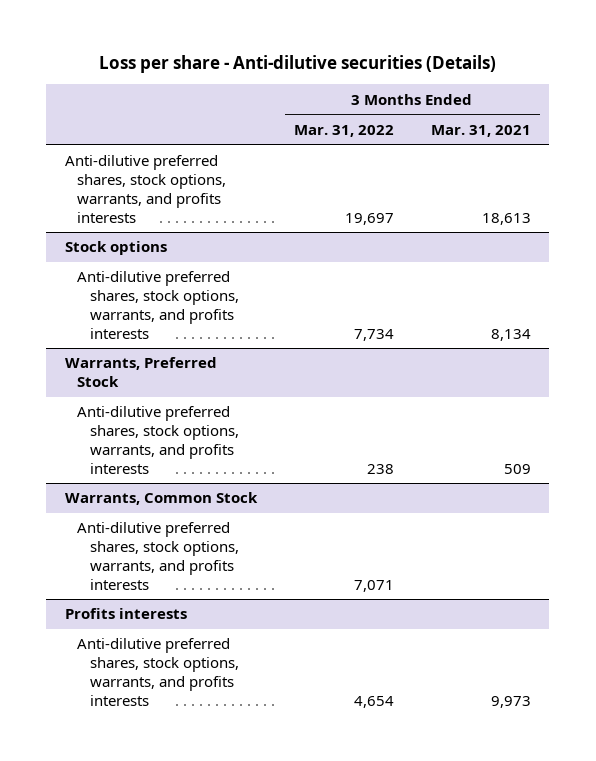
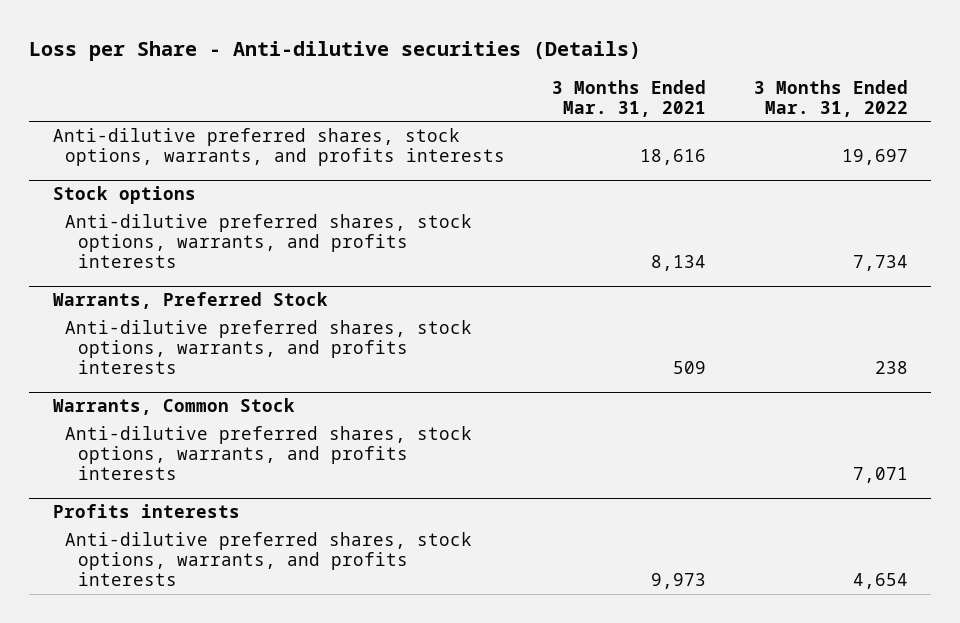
[98,55,496,74] Loss per share - Anti-dilutive securities (Details) -> [29,41,642,62] Loss per Share - Anti-dilutive securities (Details)
[481,212,531,225] 18,613 -> [640,149,707,166] 18,616

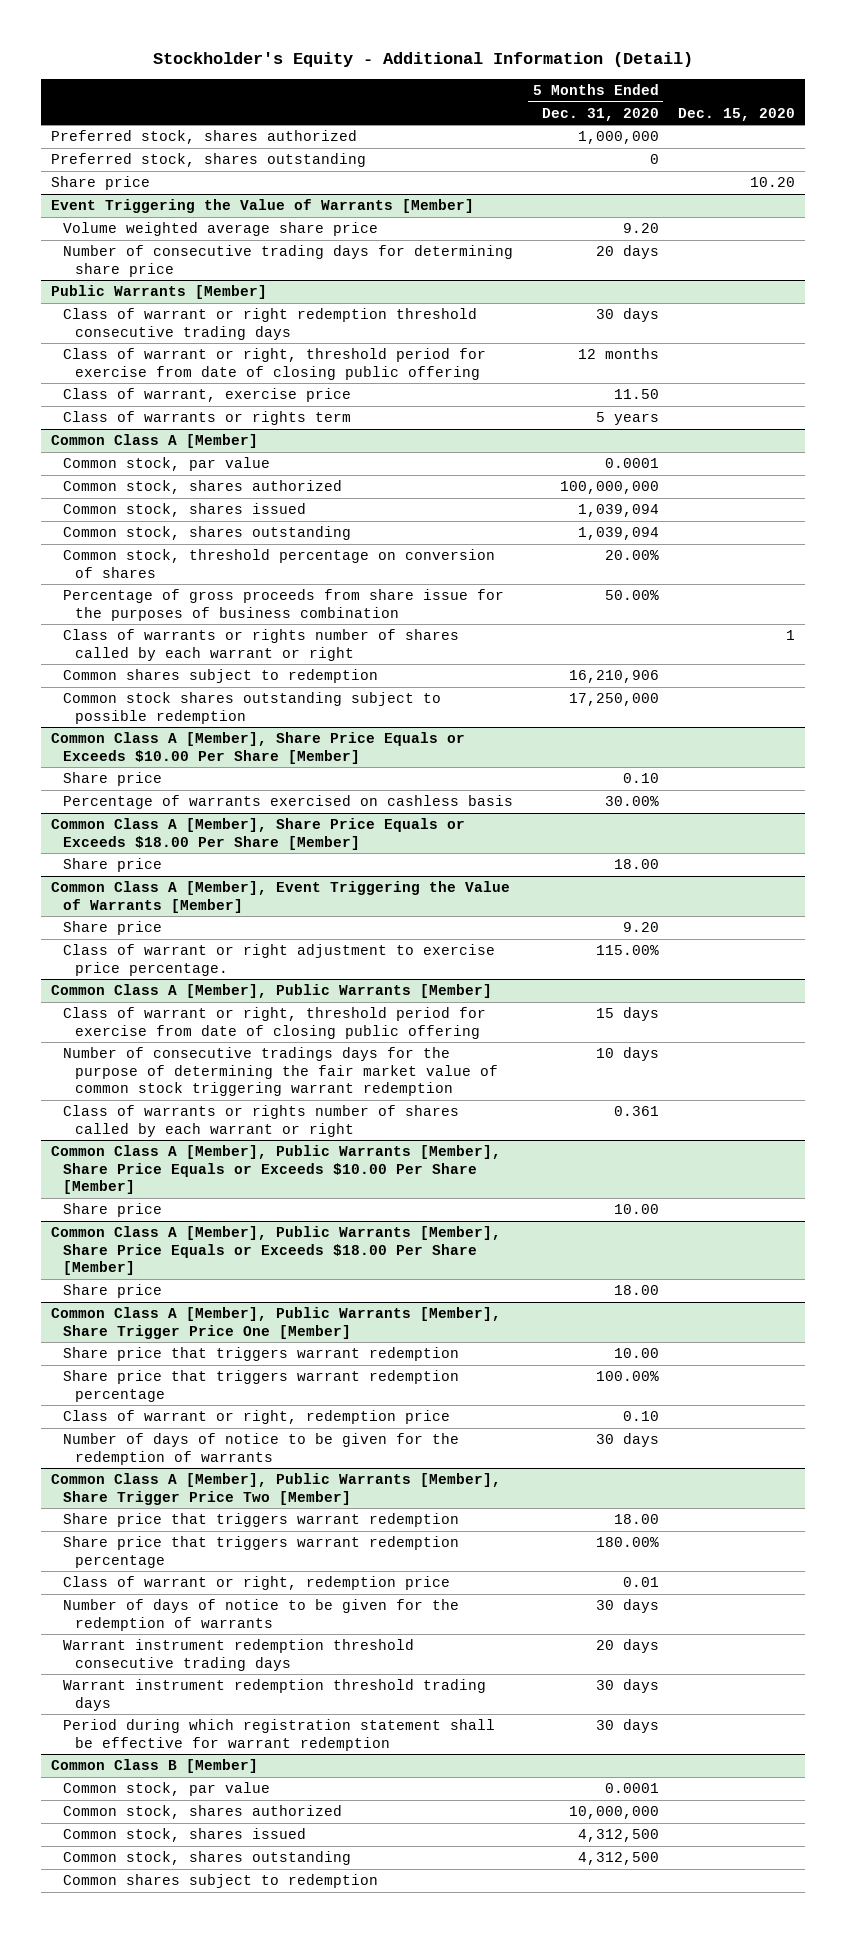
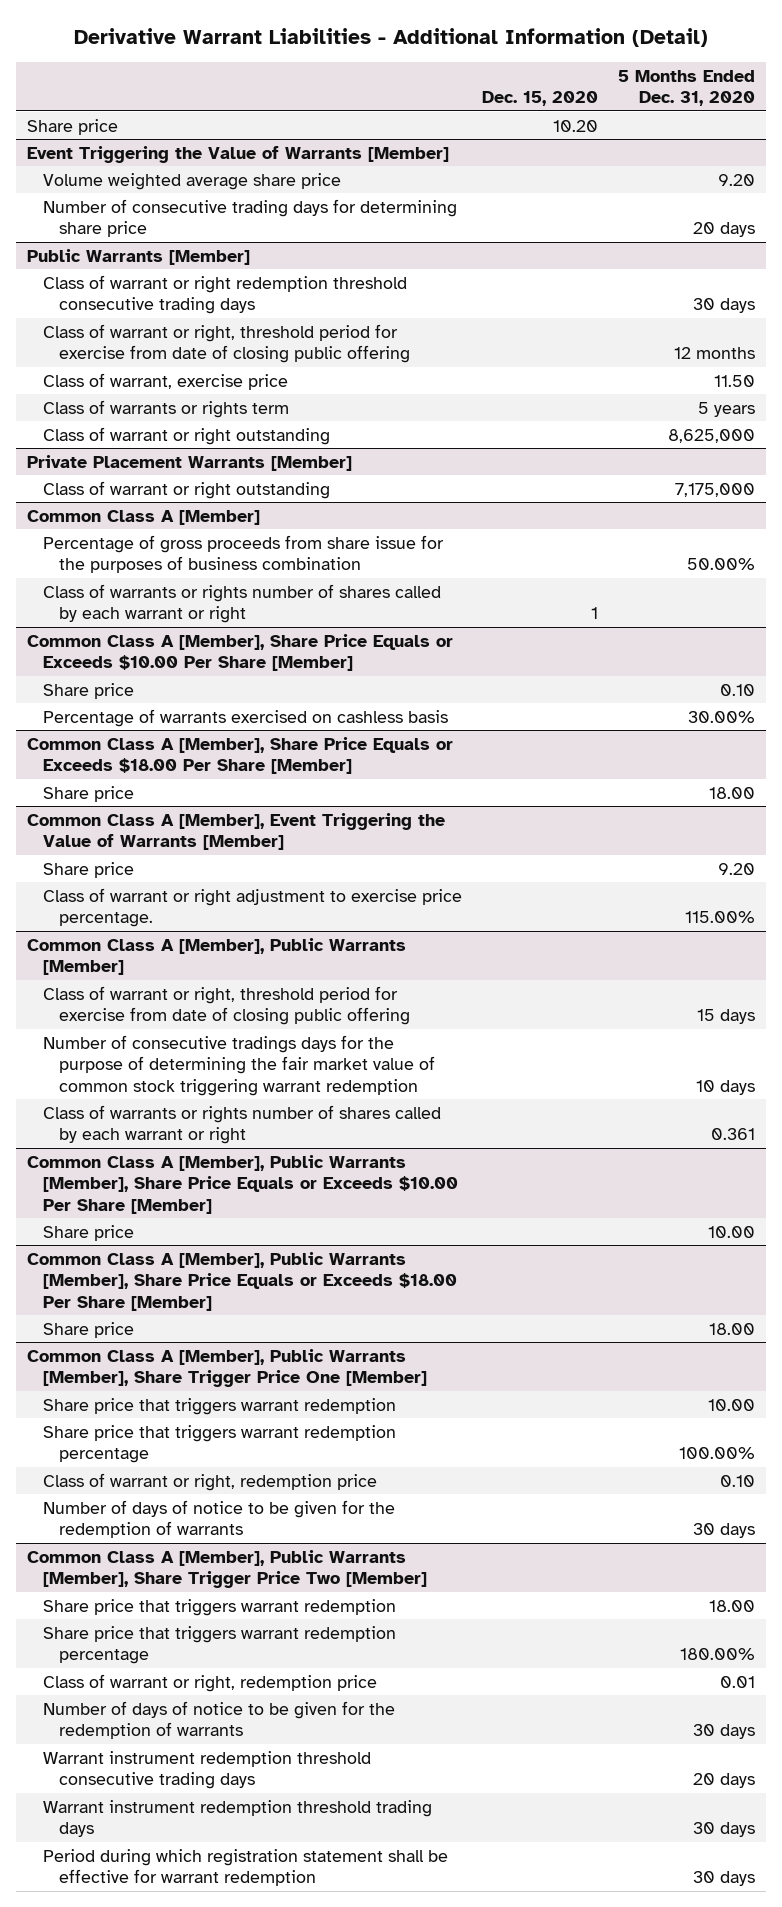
[153,52,694,68] Stockholder's Equity - Additional Information (Detail) -> [74,28,709,48] Derivative Warrant Liabilities - Additional Information (Detail)
[51,130,358,145] Preferred stock, shares authorized -> none
[51,153,367,168] Preferred stock, shares outstanding -> none
none -> [42,426,330,445] Class of warrant or right outstanding
none -> [26,454,352,471] Private Placement Warrants [Member]
none -> [42,480,330,499] Class of warrant or right outstanding
[63,457,271,472] Common stock, par value -> none
[63,480,343,495] Common stock, shares authorized -> none
[63,503,307,518] Common stock, shares issued -> none
[63,526,352,541] Common stock, shares outstanding -> none
[63,549,496,578] Common stock, threshold percentage on conversion of shares -> none
[63,669,379,684] Common shares subject to redemption -> none
[63,692,442,724] Common stock shares outstanding subject to possible redemption -> none
[51,1759,259,1774] Common Class B [Member] -> none
[63,1782,271,1797] Common stock, par value -> none
[63,1805,343,1820] Common stock, shares authorized -> none
[63,1828,307,1843] Common stock, shares issued -> none
[63,1851,352,1866] Common stock, shares outstanding -> none
[63,1874,379,1889] Common shares subject to redemption -> none

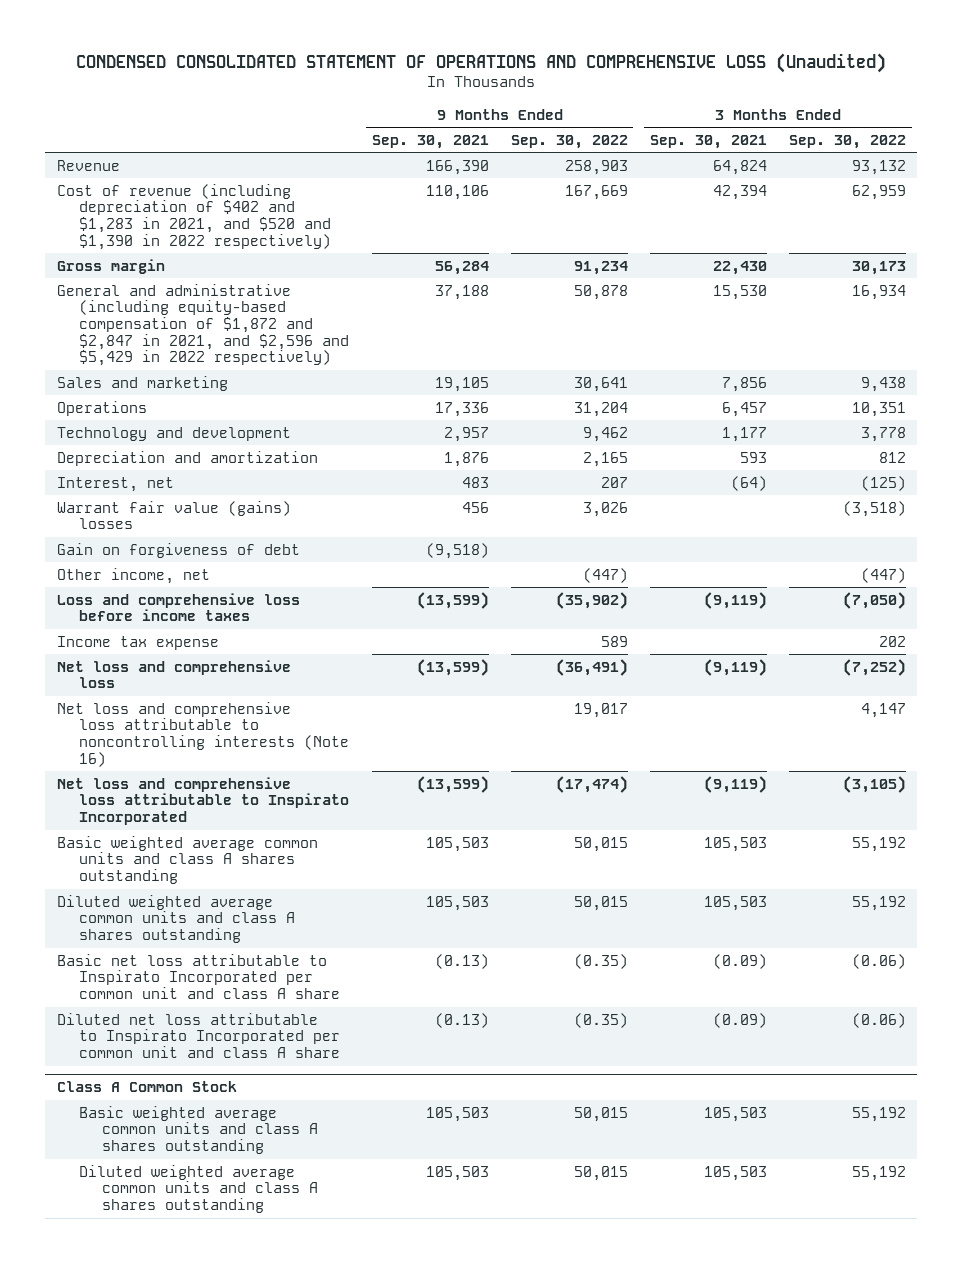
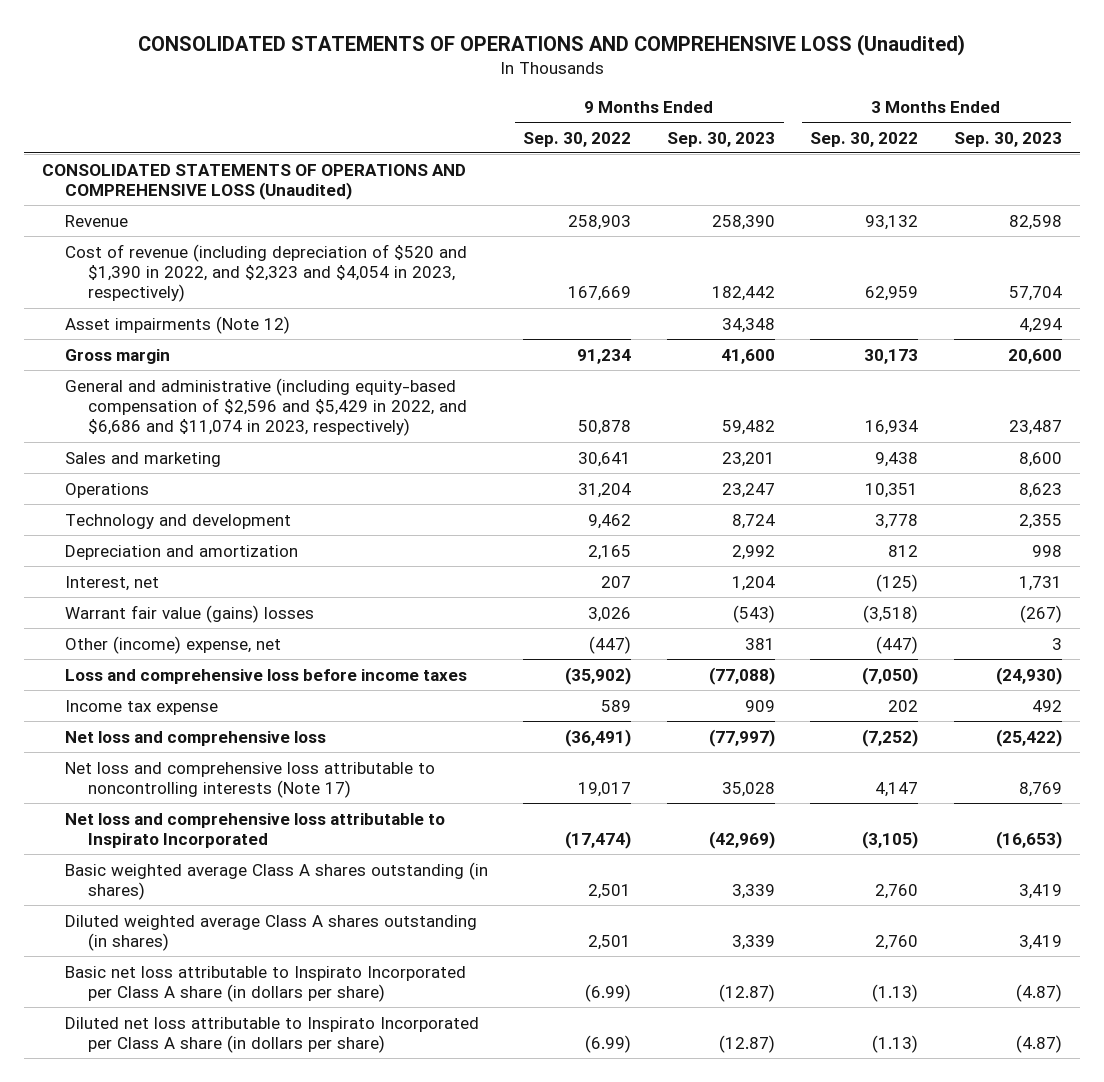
[76,52,887,73] CONDENSED CONSOLIDATED STATEMENT OF OPERATIONS AND COMPREHENSIVE LOSS (Unaudited) -> [137,33,965,56] CONSOLIDATED STATEMENTS OF OPERATIONS AND COMPREHENSIVE LOSS (Unaudited)
[371,134,489,149] Sep. 30, 2021 -> none
[649,134,767,149] Sep. 30, 2021 -> none
none -> [666,131,775,147] Sep. 30, 2023
none -> [953,131,1062,147] Sep. 30, 2023
none -> [41,163,466,200] CONSOLIDATED STATEMENTS OF OPERATIONS AND COMPREHENSIVE LOSS (Unaudited)
[56,183,332,250] Cost of revenue (including depreciation of $402 and $1,283 in 2021, and $520 and $1,390 in 2022 respectively) -> [64,243,467,303] Cost of revenue (including depreciation of $520 and $1,390 in 2022, and $2,323 and $4,054 in 2023, respectively)
none -> [64,315,290,334] Asset impairments (Note 12)
[56,283,350,367] General and administrative (including equity-based compensation of $1,872 and $2,847 in 2021, and $2,596 and $5,429 in 2022 respectively) -> [64,377,468,437] General and administrative (including equity-based compensation of $2,596 and $5,429 in 2022, and $6,686 and $11,074 in 2023, respectively)
[56,542,300,558] Gain on forgiveness of debt -> none
[56,567,210,584] Other income, net -> [64,635,281,654] Other (income) expense, net
[56,701,350,767] Net loss and comprehensive loss attributable to noncontrolling interests (Note 16) -> [64,761,435,798] Net loss and comprehensive loss attributable to noncontrolling interests (Note 17)
[56,1080,237,1092] Class A Common Stock -> none
[79,1105,319,1154] Basic weighted average common units and class A shares outstanding -> none
[79,1164,319,1213] Diluted weighted average common units and class A shares outstanding -> none
[56,835,318,884] Basic weighted average common units and class A shares outstanding -> [64,861,488,900] Basic weighted average Class A shares outstanding (in shares)
[573,836,628,852] 50,015 -> [588,883,632,899] 2,501
[852,836,907,852] 55,192 -> [875,883,919,899] 2,760
[56,894,296,943] Diluted weighted average common units and class A shares outstanding -> [64,914,477,951] Diluted weighted average Class A shares outstanding (in shares)
[573,895,628,911] 50,015 -> [588,934,632,950] 2,501
[852,895,907,911] 55,192 -> [875,934,919,950] 2,760
[56,953,341,999] Basic net loss attributable to Inspirato Incorporated per common unit and class A share -> [64,965,466,1002] Basic net loss attributable to Inspirato Incorporated per Class A share (in dollars per share)
[573,953,628,969] (0.35) -> [585,983,632,1002] (6.99)
[852,953,907,969] (0.06) -> [872,983,919,1002] (1.13)
[56,1012,341,1058] Diluted net loss attributable to Inspirato Incorporated per common unit and class A share -> [64,1016,479,1053] Diluted net loss attributable to Inspirato Incorporated per Class A share (in dollars per share)
[573,1012,628,1028] (0.35) -> [585,1034,632,1053] (6.99)
[852,1012,907,1028] (0.06) -> [872,1034,919,1053] (1.13)

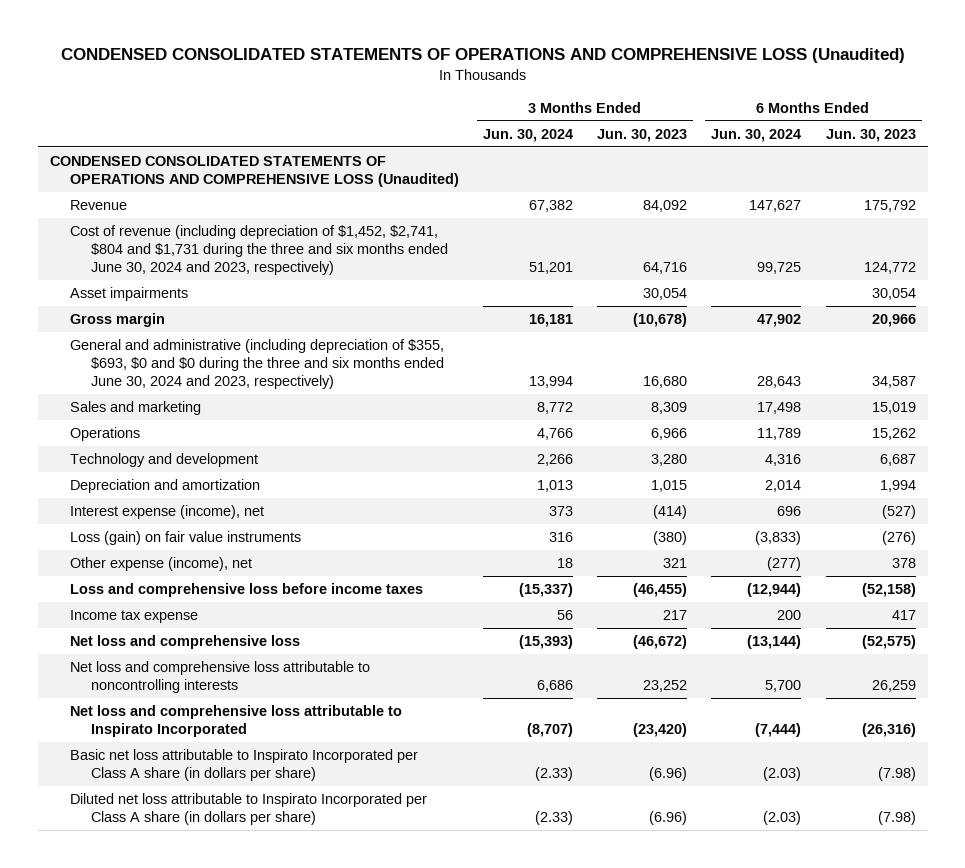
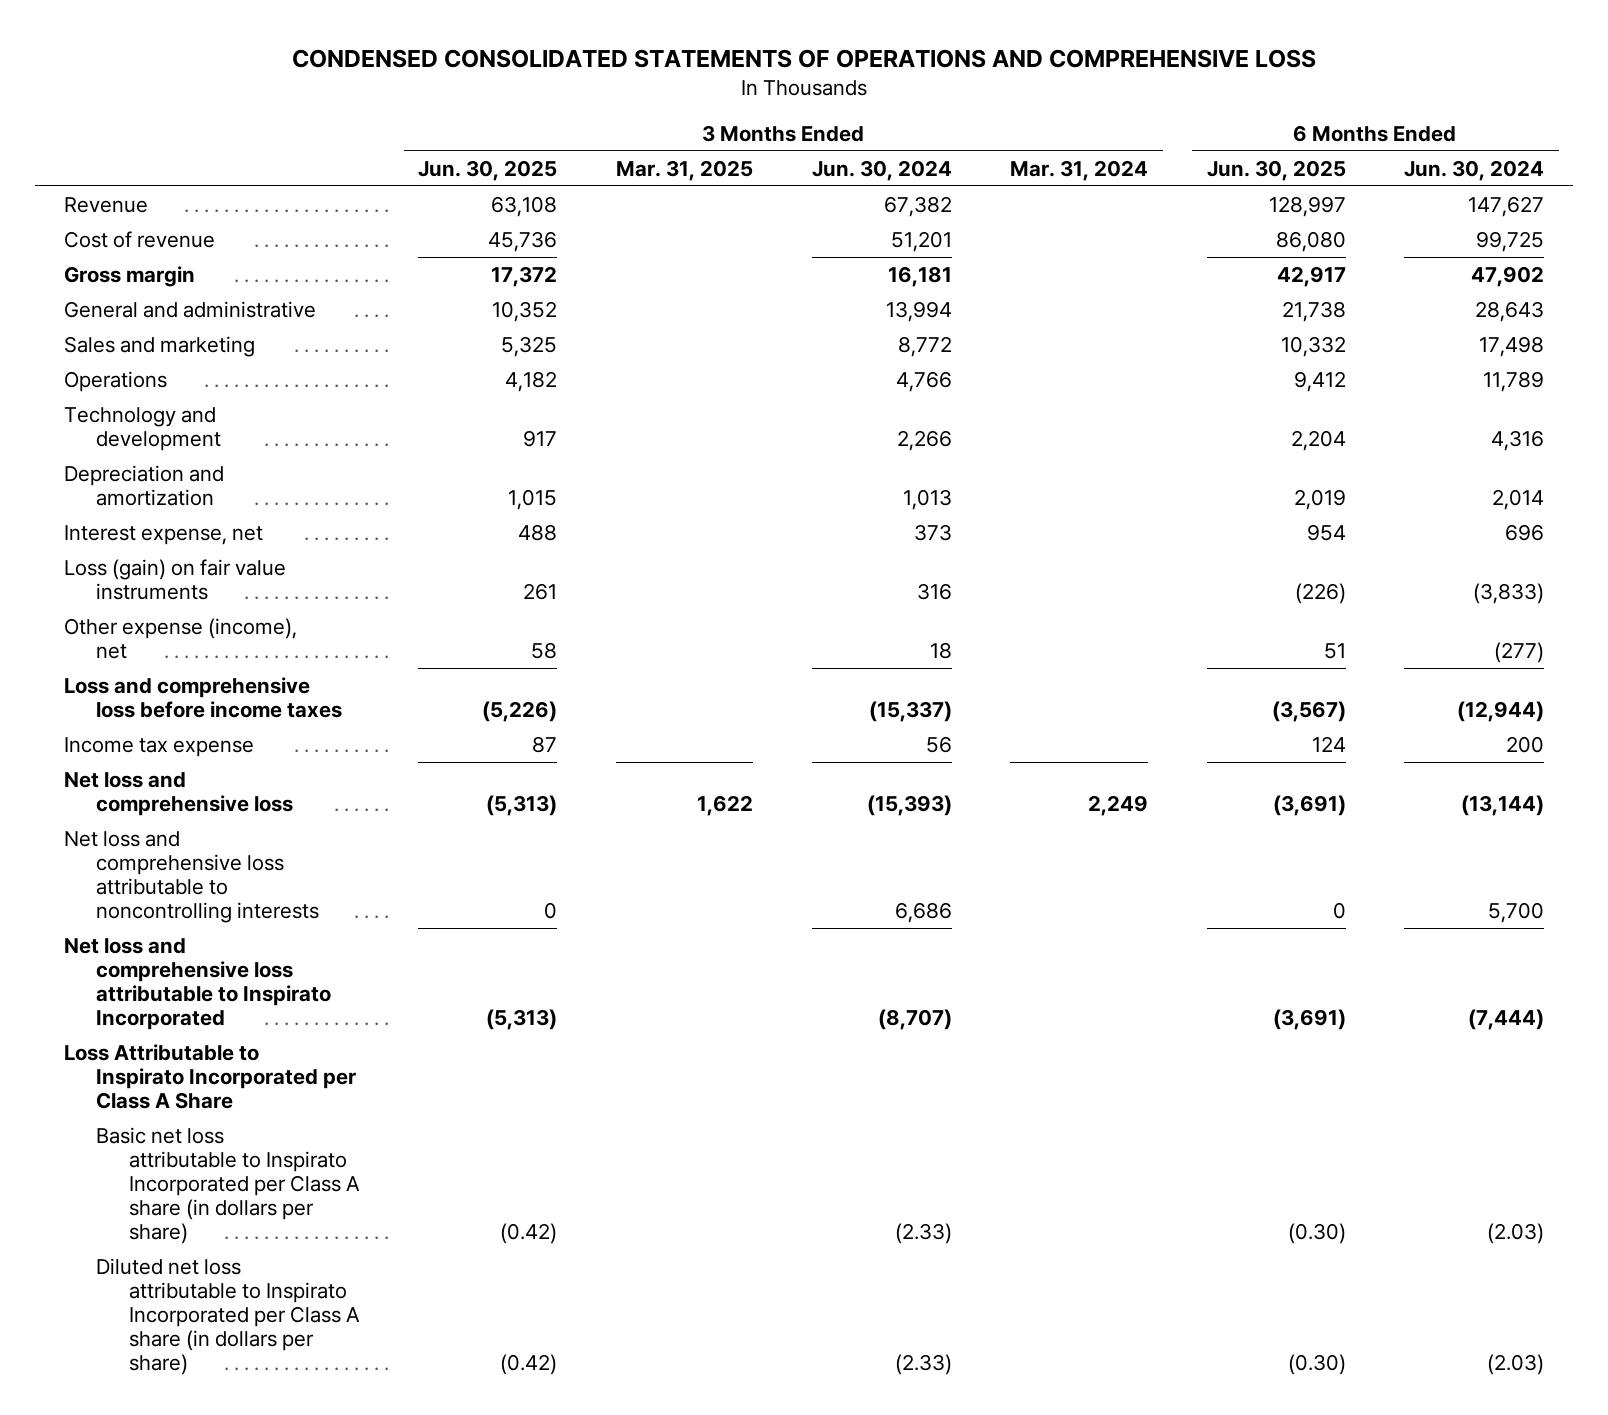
[60,48,905,64] CONDENSED CONSOLIDATED STATEMENTS OF OPERATIONS AND COMPREHENSIVE LOSS (Unaudited) -> [292,49,1317,69] CONDENSED CONSOLIDATED STATEMENTS OF OPERATIONS AND COMPREHENSIVE LOSS
[597,128,688,142] Jun. 30, 2023 -> none
[825,128,916,142] Jun. 30, 2023 -> none
none -> [418,159,558,181] Jun. 30, 2025
none -> [615,159,753,181] Mar. 31, 2025
none -> [1010,159,1149,181] Mar. 31, 2024
none -> [1206,159,1346,181] Jun. 30, 2025
[49,155,460,187] CONDENSED CONSOLIDATED STATEMENTS OF OPERATIONS AND COMPREHENSIVE LOSS (Unaudited) -> none
[70,286,189,301] Asset impairments -> none
[70,224,448,276] Cost of revenue (including depreciation of $1,452, $2,741, $804 and $1,731 during the three and six months ended June 30, 2024 and 2023, respectively) -> [64,230,216,248] Cost of revenue
[70,338,445,390] General and administrative (including depreciation of $355, $693, $0 and $0 during the three and six months ended June 30, 2024 and 2023, respectively) -> [64,300,317,318] General and administrative
[70,504,265,519] Interest expense (income), net -> [64,524,264,545] Interest expense, net
none -> [64,1043,357,1109] Loss Attributable to Inspirato Incorporated per Class A Share

